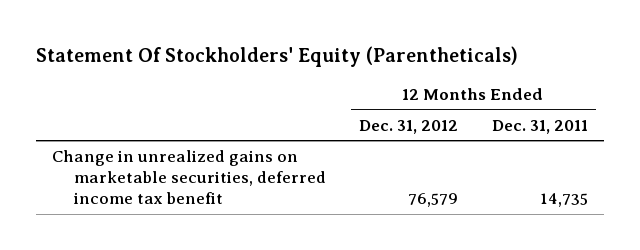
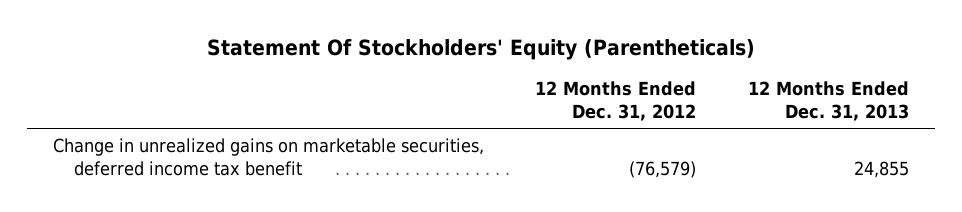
[491,119,588,134] Dec. 31, 2011 -> none
none -> [748,81,910,122] 12 Months Ended Dec. 31, 2013
[408,193,459,208] 76,579 -> [629,160,697,178] (76,579)

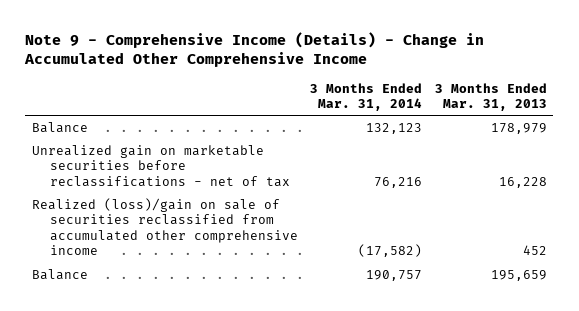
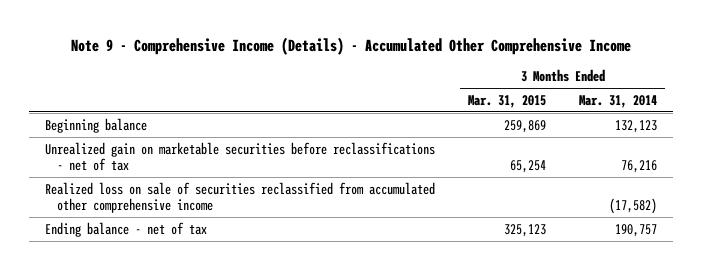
[24,31,485,68] Note 9 - Comprehensive Income (Details) - Change in Accumulated Other Comprehensive Income -> [71,36,632,55] Note 9 - Comprehensive Income (Details) - Accumulated Other Comprehensive Income
[435,82,548,112] 3 Months Ended Mar. 31, 2013 -> none
none -> [468,94,547,108] Mar. 31, 2015
[31,121,88,133] Balance -> [45,117,148,133] Beginning balance
[31,197,298,256] Realized (loss)/gain on sale of securities reclassified from accumulated other comprehensive income -> [45,181,436,213] Realized loss on sale of securities reclassified from accumulated other comprehensive income
[31,268,88,280] Balance -> [45,221,208,237] Ending balance - net of tax

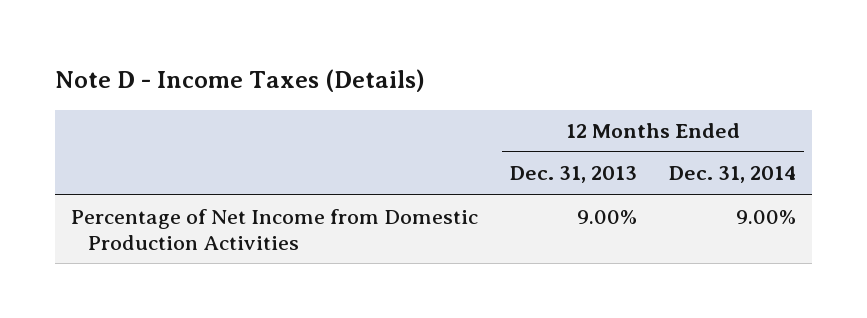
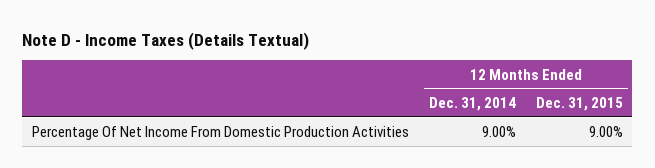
[54,69,425,93] Note D - Income Taxes (Details) -> [22,31,310,50] Note D - Income Taxes (Details Textual)
[510,166,638,184] Dec. 31, 2013 -> none
none -> [535,96,623,111] Dec. 31, 2015
[70,208,478,250] Percentage of Net Income from Domestic Production Activities -> [32,126,410,141] Percentage Of Net Income From Domestic Production Activities

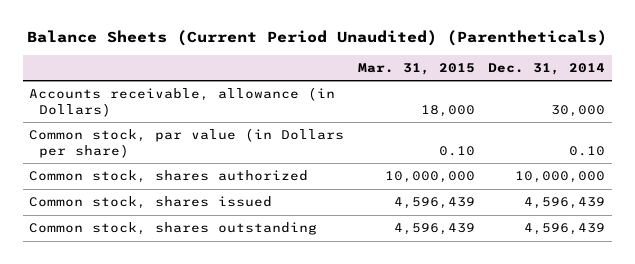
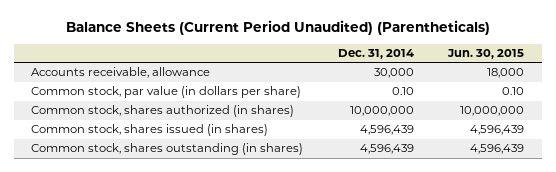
[357,63,475,76] Mar. 31, 2015 -> none
none -> [447,48,525,59] Jun. 30, 2015
[29,87,336,118] Accounts receivable, allowance (in Dollars) -> [31,67,211,79] Accounts receivable, allowance
[29,128,345,159] Common stock, par value (in Dollars per share) -> [31,86,302,99] Common stock, par value (in dollars per share)
[29,170,309,184] Common stock, shares authorized -> [31,105,295,118] Common stock, shares authorized (in shares)
[29,196,273,210] Common stock, shares issued -> [31,124,269,137] Common stock, shares issued (in shares)
[29,222,318,236] Common stock, shares outstanding -> [31,143,304,156] Common stock, shares outstanding (in shares)

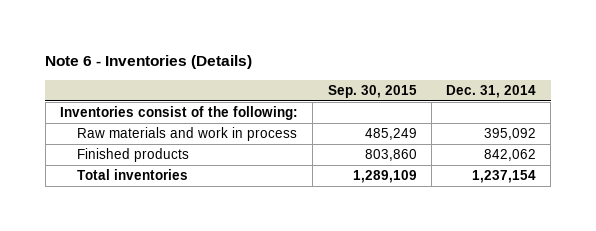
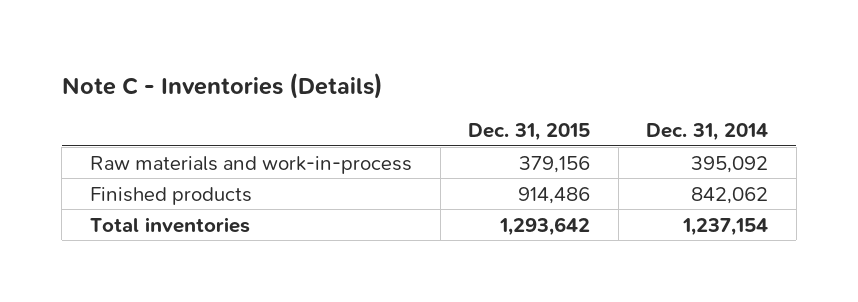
[45,55,253,70] Note 6 - Inventories (Details) -> [61,72,383,99] Note C - Inventories (Details)
[327,84,417,98] Sep. 30, 2015 -> none
none -> [468,122,591,141] Dec. 31, 2015
[60,106,299,121] Inventories consist of the following: -> none
[77,127,298,142] Raw materials and work in process -> [89,155,412,174] Raw materials and work-in-process

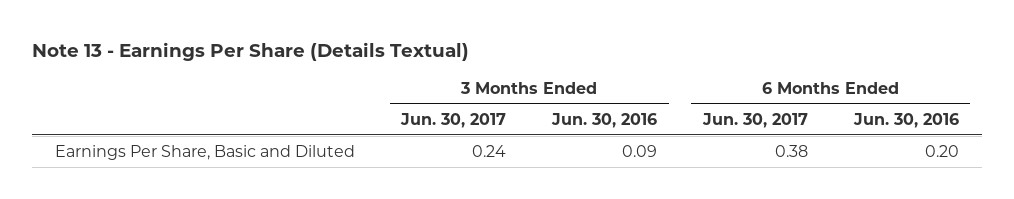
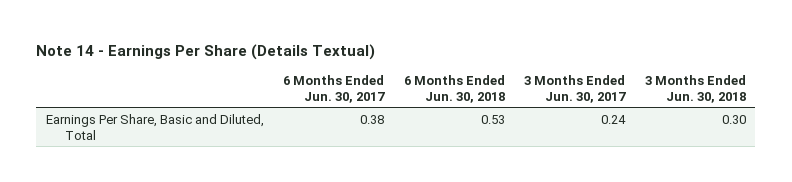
[32,42,470,62] Note 13 - Earnings Per Share (Details Textual) -> [36,44,376,61] Note 14 - Earnings Per Share (Details Textual)
[551,113,658,129] Jun. 30, 2016 -> none
[852,113,959,129] Jun. 30, 2016 -> none
none -> [403,74,505,103] 6 Months Ended Jun. 30, 2018
none -> [644,74,746,103] 3 Months Ended Jun. 30, 2018
[55,145,356,161] Earnings Per Share, Basic and Diluted -> [45,113,264,140] Earnings Per Share, Basic and Diluted, Total

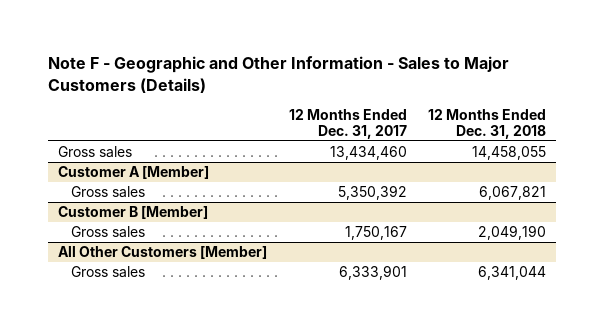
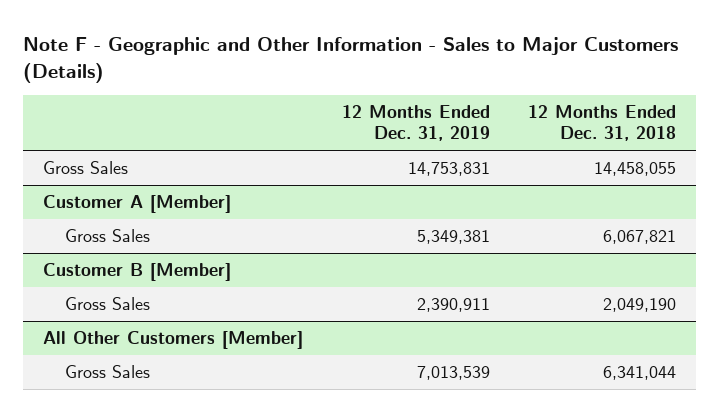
[288,108,407,139] 12 Months Ended Dec. 31, 2017 -> none
none -> [341,105,490,142] 12 Months Ended Dec. 31, 2019
[58,146,133,159] Gross sales -> [42,161,128,175] Gross Sales
[70,186,145,199] Gross sales -> [64,229,150,243] Gross Sales
[70,226,145,239] Gross sales -> [64,297,150,311] Gross Sales
[70,266,145,279] Gross sales -> [64,365,150,379] Gross Sales

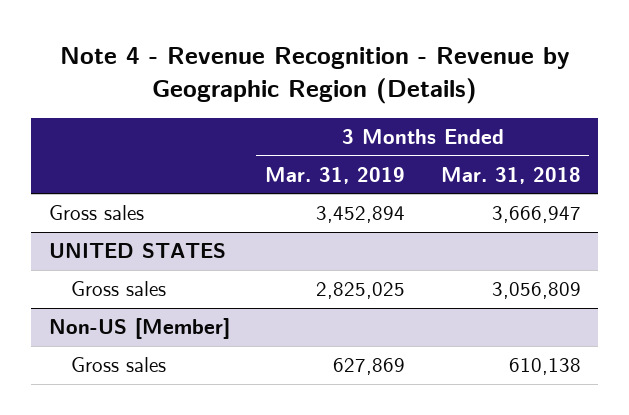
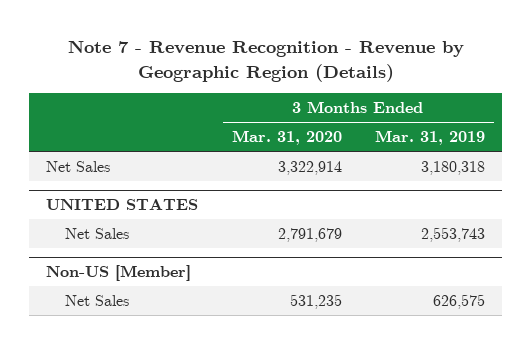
[59,47,570,104] Note 4 - Revenue Recognition - Revenue by Geographic Region (Details) -> [67,40,464,82] Note 7 - Revenue Recognition - Revenue by Geographic Region (Details)
[440,166,581,184] Mar. 31, 2018 -> none
none -> [231,130,342,146] Mar. 31, 2020
[48,205,144,221] Gross sales -> none
none -> [46,160,111,172] Net Sales
[70,281,166,297] Gross sales -> none
none -> [65,227,130,239] Net Sales
[70,357,166,373] Gross sales -> none
none -> [65,294,130,306] Net Sales

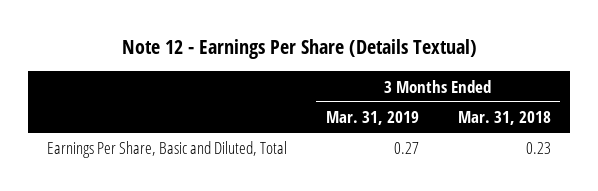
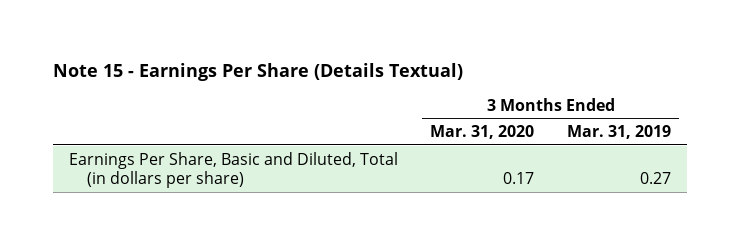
[121,39,477,60] Note 12 - Earnings Per Share (Details Textual) -> [52,62,463,81] Note 15 - Earnings Per Share (Details Textual)
[457,111,551,126] Mar. 31, 2018 -> none
none -> [430,125,535,140] Mar. 31, 2020
[46,141,287,159] Earnings Per Share, Basic and Diluted, Total -> [68,151,398,189] Earnings Per Share, Basic and Diluted, Total (in dollars per share)

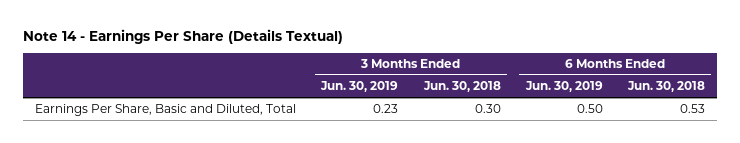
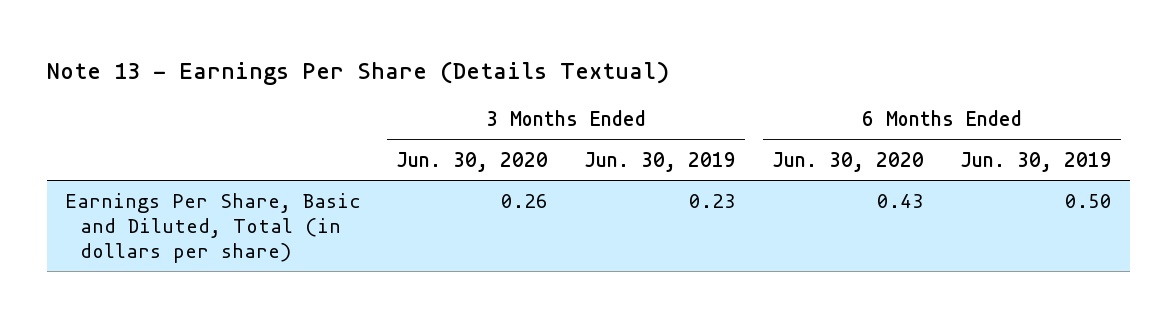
[22,29,343,45] Note 14 - Earnings Per Share (Details Textual) -> [46,60,669,85] Note 13 - Earnings Per Share (Details Textual)
[422,81,501,93] Jun. 30, 2018 -> none
[626,81,705,93] Jun. 30, 2018 -> none
none -> [396,151,549,172] Jun. 30, 2020
none -> [772,151,925,172] Jun. 30, 2020
[35,104,297,117] Earnings Per Share, Basic and Diluted, Total -> [64,193,361,264] Earnings Per Share, Basic and Diluted, Total (in dollars per share)

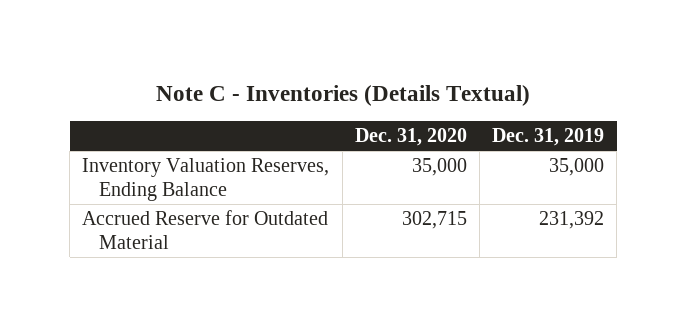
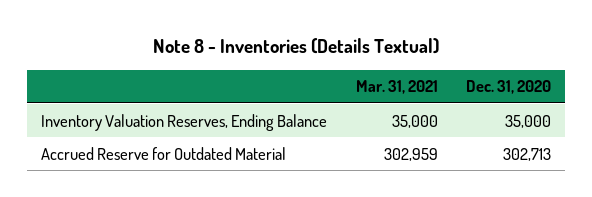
[156,84,531,106] Note C - Inventories (Details Textual) -> [153,37,440,54] Note 8 - Inventories (Details Textual)
[492,128,605,147] Dec. 31, 2019 -> none
none -> [355,80,438,95] Mar. 31, 2021
[401,211,467,230] 302,715 -> [503,147,552,161] 302,713

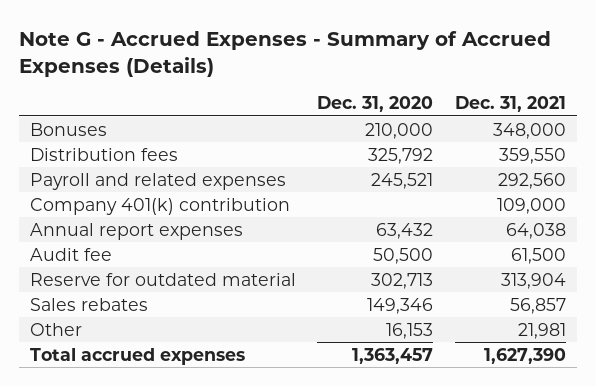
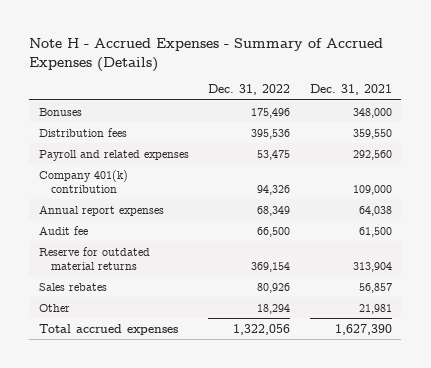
[19,31,552,78] Note G - Accrued Expenses - Summary of Accrued Expenses (Details) -> [29,37,384,72] Note H - Accrued Expenses - Summary of Accrued Expenses (Details)
[317,96,434,113] Dec. 31, 2020 -> none
none -> [208,84,291,96] Dec. 31, 2022
[30,272,297,286] Reserve for outdated material -> [38,246,150,271] Reserve for outdated material returns

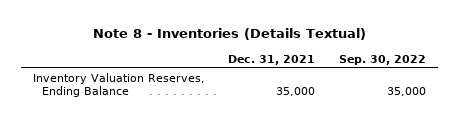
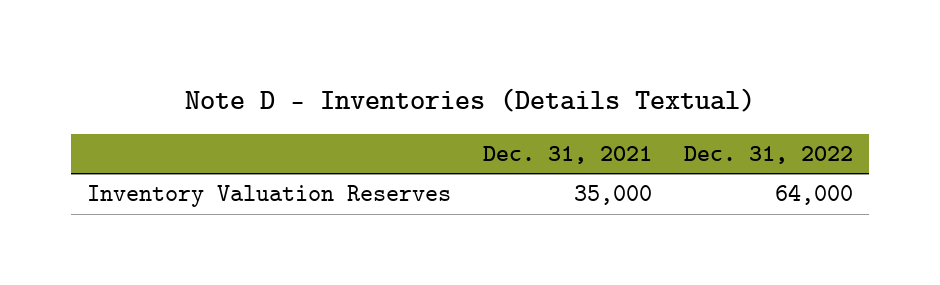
[93,28,367,41] Note 8 - Inventories (Details Textual) -> [185,88,756,113] Note D - Inventories (Details Textual)
[338,54,426,65] Sep. 30, 2022 -> none
none -> [684,145,854,164] Dec. 31, 2022
[32,73,205,97] Inventory Valuation Reserves, Ending Balance -> [86,185,451,208] Inventory Valuation Reserves

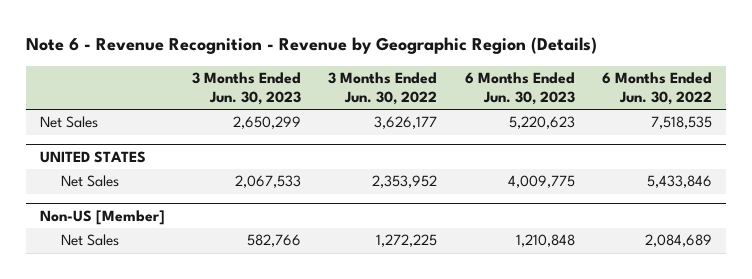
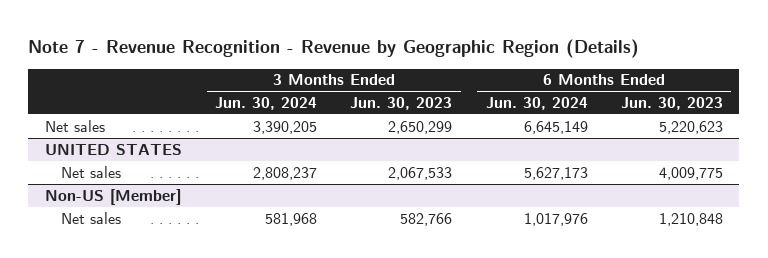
[25,37,597,55] Note 6 - Revenue Recognition - Revenue by Geographic Region (Details) -> [28,38,640,58] Note 7 - Revenue Recognition - Revenue by Geographic Region (Details)
[328,72,438,106] 3 Months Ended Jun. 30, 2022 -> none
[602,72,713,106] 6 Months Ended Jun. 30, 2022 -> none
none -> [215,97,318,111] Jun. 30, 2024
none -> [485,97,588,111] Jun. 30, 2024
[39,116,98,129] Net Sales -> [44,119,105,132] Net sales
[61,175,120,188] Net Sales -> [61,165,122,178] Net sales
[61,234,120,247] Net Sales -> [61,211,122,224] Net sales

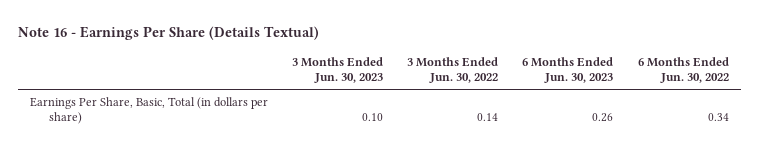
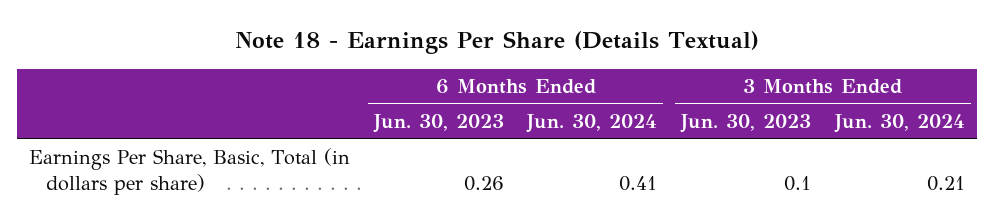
[17,26,319,41] Note 16 - Earnings Per Share (Details Textual) -> [234,31,759,55] Note 18 - Earnings Per Share (Details Textual)
[407,57,499,84] 3 Months Ended Jun. 30, 2022 -> none
[637,57,729,84] 6 Months Ended Jun. 30, 2022 -> none
none -> [526,114,658,134] Jun. 30, 2024
none -> [833,114,965,134] Jun. 30, 2024
[361,113,383,122] 0.10 -> [784,176,812,192] 0.1

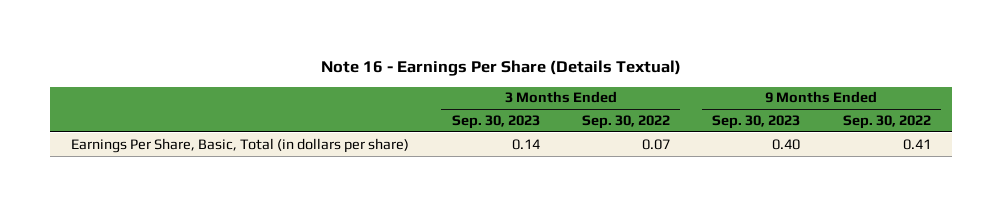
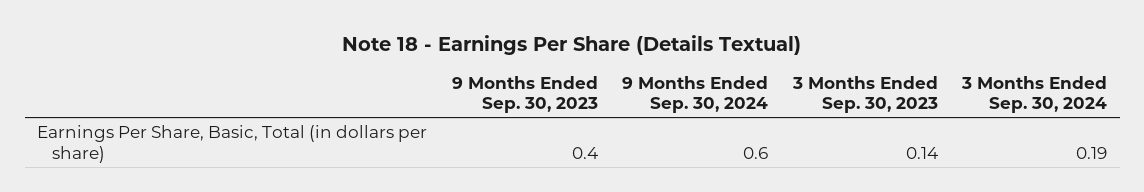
[320,60,681,77] Note 16 - Earnings Per Share (Details Textual) -> [342,35,802,56] Note 18 - Earnings Per Share (Details Textual)
[581,115,670,130] Sep. 30, 2022 -> none
[842,115,931,130] Sep. 30, 2022 -> none
none -> [622,75,769,113] 9 Months Ended Sep. 30, 2024
none -> [961,75,1108,113] 3 Months Ended Sep. 30, 2024
[772,138,801,150] 0.40 -> [571,146,598,159] 0.4

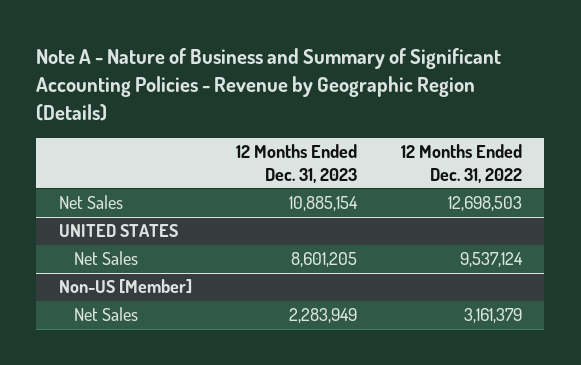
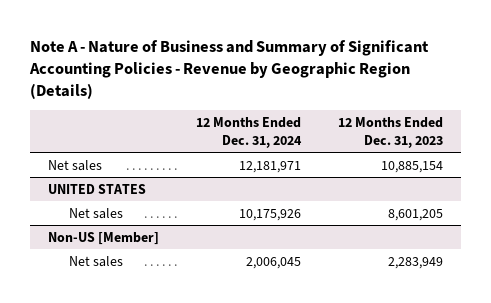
[401,144,523,183] 12 Months Ended Dec. 31, 2022 -> none
none -> [195,116,302,148] 12 Months Ended Dec. 31, 2024
[58,195,123,210] Net Sales -> [48,159,103,171] Net sales
[73,251,138,266] Net Sales -> [68,207,123,219] Net sales
[73,307,138,322] Net Sales -> [68,255,123,267] Net sales

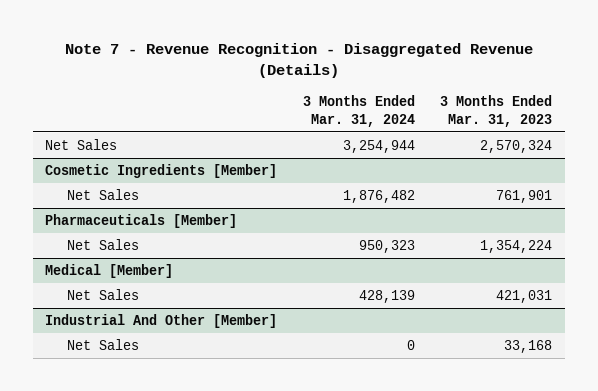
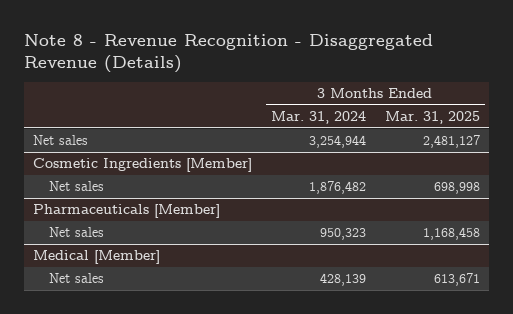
[64,42,533,79] Note 7 - Revenue Recognition - Disaggregated Revenue (Details) -> [23,33,433,73] Note 8 - Revenue Recognition - Disaggregated Revenue (Details)
[440,94,553,127] 3 Months Ended Mar. 31, 2023 -> none
none -> [384,111,480,125] Mar. 31, 2025
[45,139,118,151] Net Sales -> [33,135,89,146] Net sales
[66,189,139,201] Net Sales -> [48,181,104,192] Net sales
[66,239,139,251] Net Sales -> [48,227,104,238] Net sales
[45,314,278,329] Industrial And Other [Member] -> none
[66,339,139,351] Net Sales -> none
[66,289,139,301] Net Sales -> [48,273,104,284] Net sales

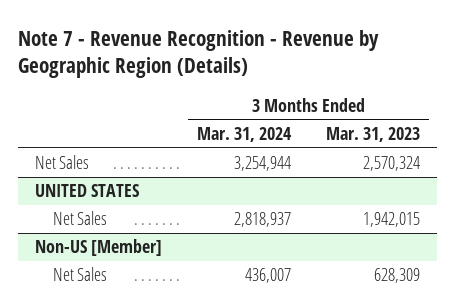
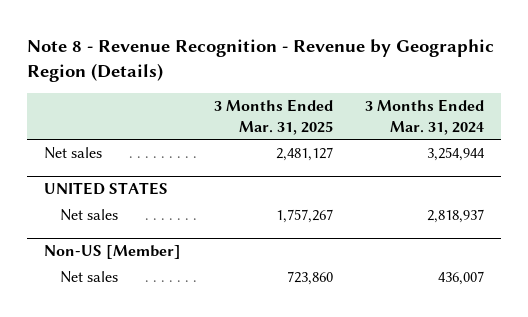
[17,29,379,79] Note 7 - Revenue Recognition - Revenue by Geographic Region (Details) -> [27,39,495,83] Note 8 - Revenue Recognition - Revenue by Geographic Region (Details)
[325,127,420,143] Mar. 31, 2023 -> none
none -> [213,99,333,135] 3 Months Ended Mar. 31, 2025
[35,155,90,170] Net Sales -> [43,147,102,160] Net sales
[53,211,108,226] Net Sales -> [59,209,118,222] Net sales
[53,267,108,282] Net Sales -> [59,271,118,284] Net sales

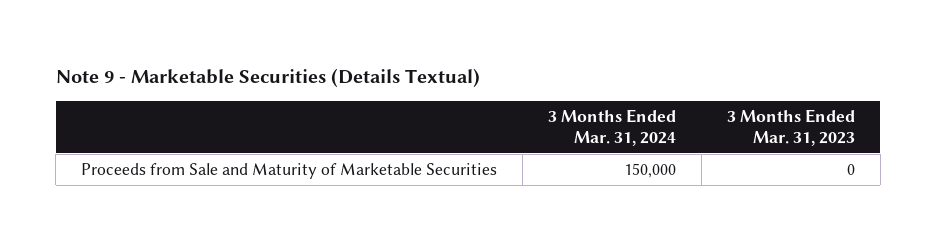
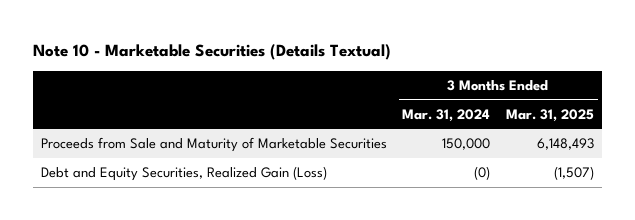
[55,68,480,89] Note 9 - Marketable Securities (Details Textual) -> [33,43,392,60] Note 10 - Marketable Securities (Details Textual)
[727,108,856,146] 3 Months Ended Mar. 31, 2023 -> none
none -> [506,108,595,122] Mar. 31, 2025
none -> [40,166,327,182] Debt and Equity Securities, Realized Gain (Loss)

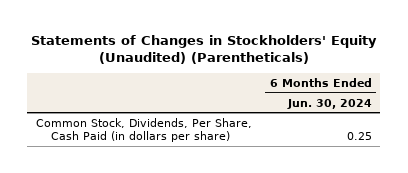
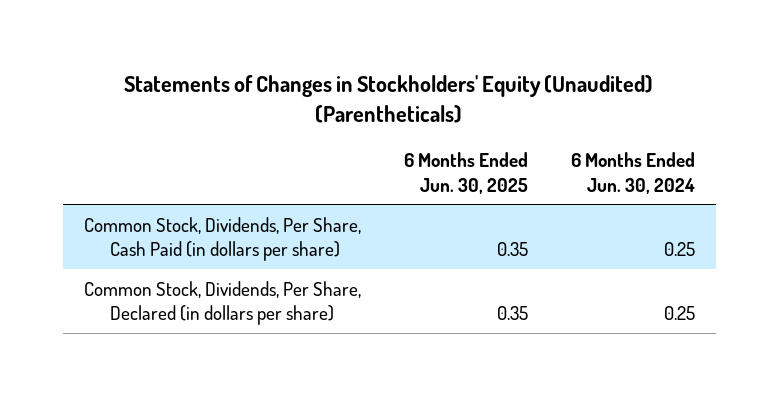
none -> [403,152,528,194] 6 Months Ended Jun. 30, 2025
none -> [84,280,362,326] Common Stock, Dividends, Per Share, Declared (in dollars per share)

